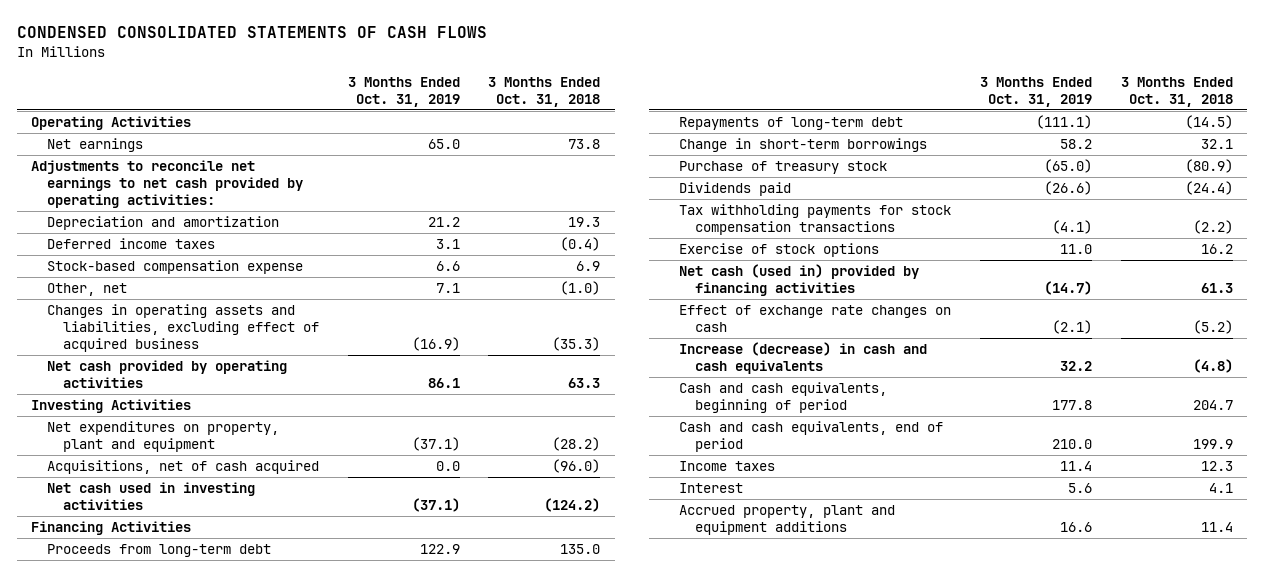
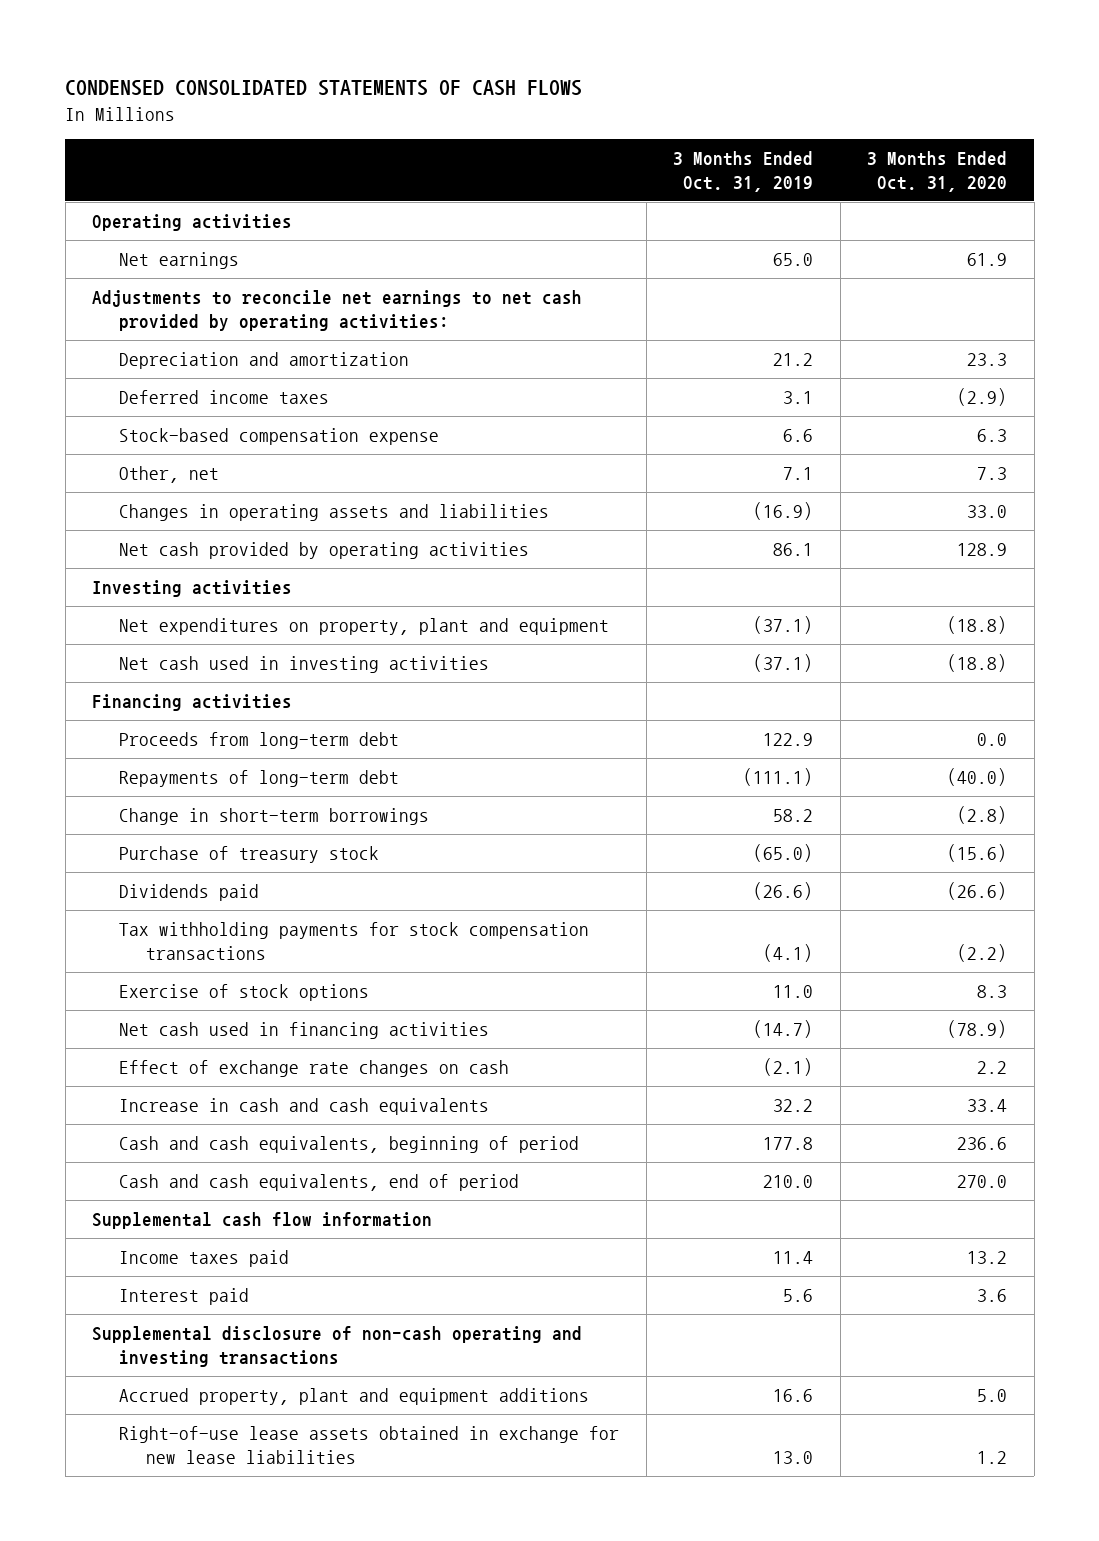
[488,76,601,107] 3 Months Ended Oct. 31, 2018 -> none
none -> [867,150,1008,192] 3 Months Ended Oct. 31, 2020
[31,115,192,130] Operating Activities -> [92,213,293,231] Operating activities
[47,303,320,353] Changes in operating assets and liabilities, excluding effect of acquired business -> [119,503,550,521] Changes in operating assets and liabilities
[31,398,192,413] Investing Activities -> [92,579,293,597] Investing activities
[47,459,320,474] Acquisitions, net of cash acquired -> none
[31,520,192,535] Financing Activities -> [92,693,293,711] Financing activities
[679,263,920,297] Net cash (used in) provided by financing activities -> [119,1021,490,1039] Net cash used in financing activities
[679,341,928,375] Increase (decrease) in cash and cash equivalents -> [119,1097,490,1115] Increase in cash and cash equivalents
none -> [92,1211,433,1229] Supplemental cash flow information
[679,460,776,471] Income taxes -> [119,1249,290,1267] Income taxes paid
[679,482,744,493] Interest -> [119,1287,250,1305] Interest paid
none -> [92,1325,583,1368] Supplemental disclosure of non-cash operating and investing transactions
none -> [119,1425,620,1465] Right-of-use lease assets obtained in exchange for new lease liabilities

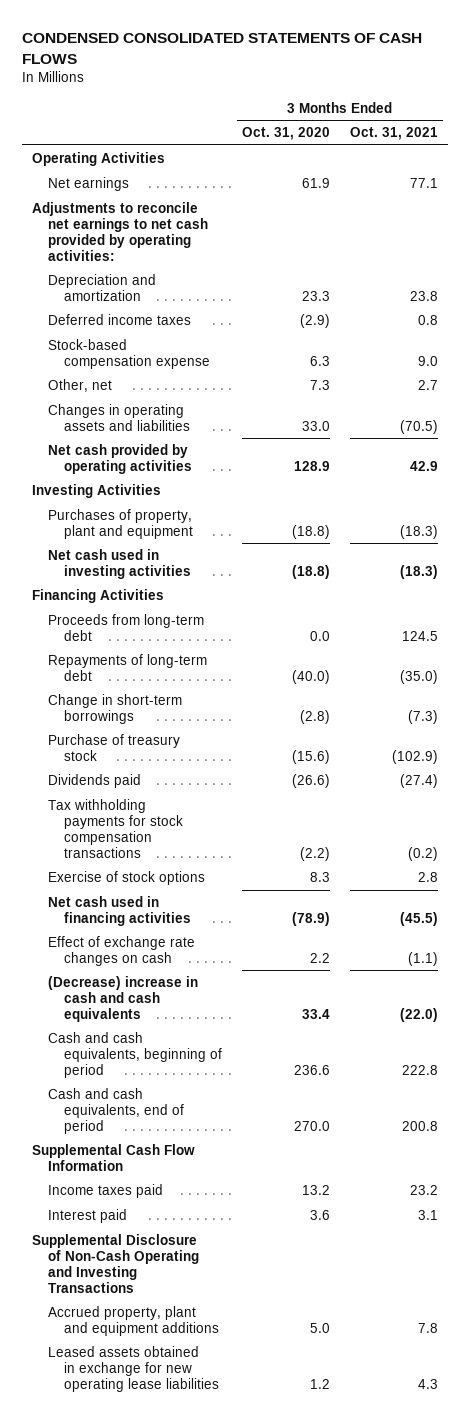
[673,150,814,192] 3 Months Ended Oct. 31, 2019 -> none
none -> [349,127,438,141] Oct. 31, 2021
[92,213,293,231] Operating activities -> [32,151,166,166] Operating Activities
[92,579,293,597] Investing activities -> [32,483,162,498] Investing Activities
[119,617,610,635] Net expenditures on property, plant and equipment -> [48,508,194,539] Purchases of property, plant and equipment
[92,693,293,711] Financing activities -> [32,588,165,603] Financing Activities
[119,1097,490,1115] Increase in cash and cash equivalents -> [48,975,199,1022] (Decrease) increase in cash and cash equivalents
[92,1211,433,1229] Supplemental cash flow information -> [32,1143,196,1171] Supplemental Cash Flow Information
[92,1325,583,1368] Supplemental disclosure of non-cash operating and investing transactions -> [32,1233,200,1293] Supplemental Disclosure of Non-Cash Operating and Investing Transactions
[119,1425,620,1465] Right-of-use lease assets obtained in exchange for new lease liabilities -> [48,1345,220,1392] Leased assets obtained in exchange for new operating lease liabilities

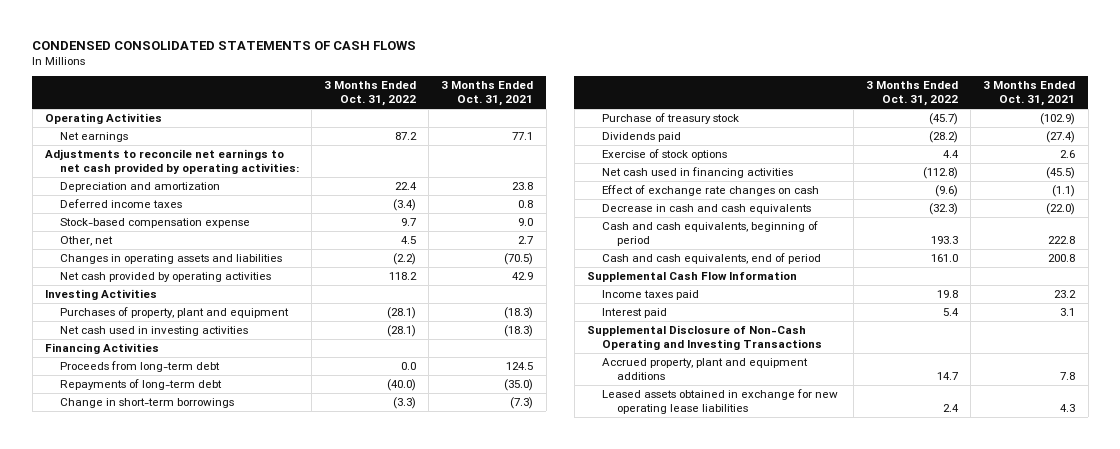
[241,127,330,141] Oct. 31, 2020 -> none
none -> [324,81,417,107] 3 Months Ended Oct. 31, 2022
[48,798,184,858] Tax withholding payments for stock compensation transactions -> none
[417,871,438,882] 2.8 -> [1060,149,1076,158] 2.6
[48,975,199,1022] (Decrease) increase in cash and cash equivalents -> [601,203,811,214] Decrease in cash and cash equivalents

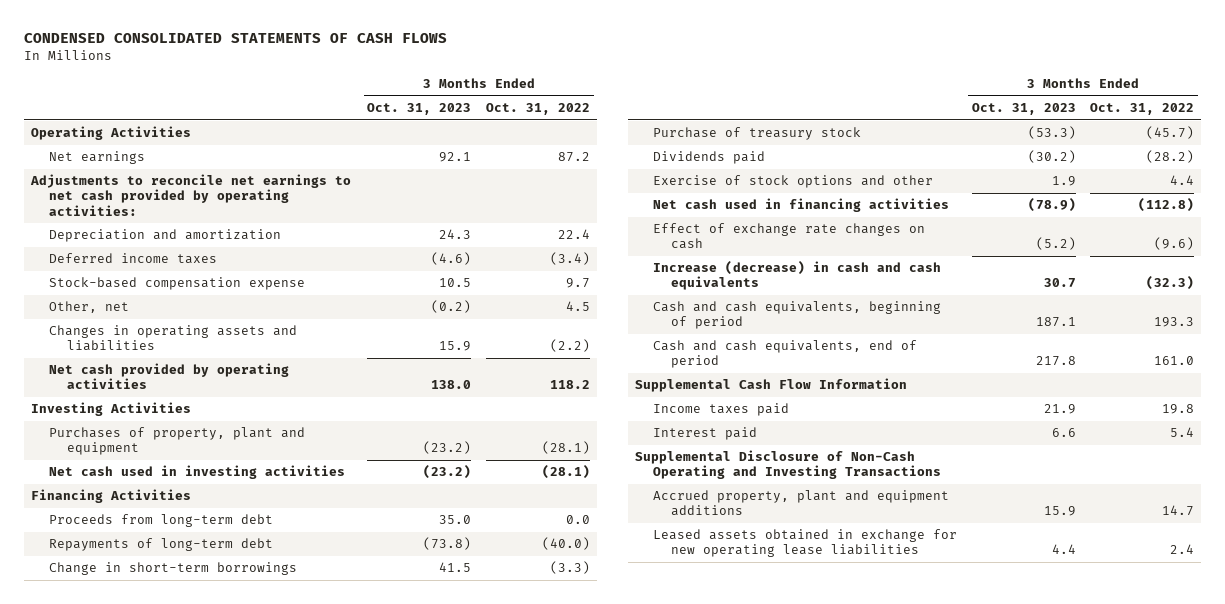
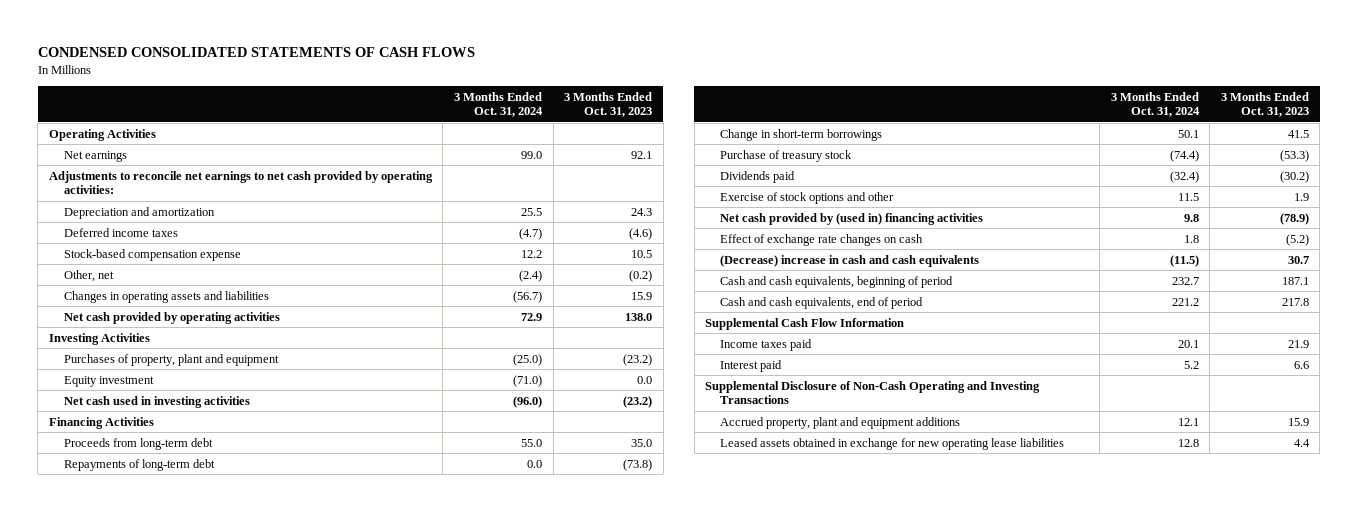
[485,103,590,116] Oct. 31, 2022 -> none
none -> [453,91,543,118] 3 Months Ended Oct. 31, 2024
none -> [63,375,154,387] Equity investment
[653,198,950,213] Net cash used in financing activities -> [720,212,984,225] Net cash provided by (used in) financing activities
[653,261,942,291] Increase (decrease) in cash and cash equivalents -> [720,254,980,267] (Decrease) increase in cash and cash equivalents

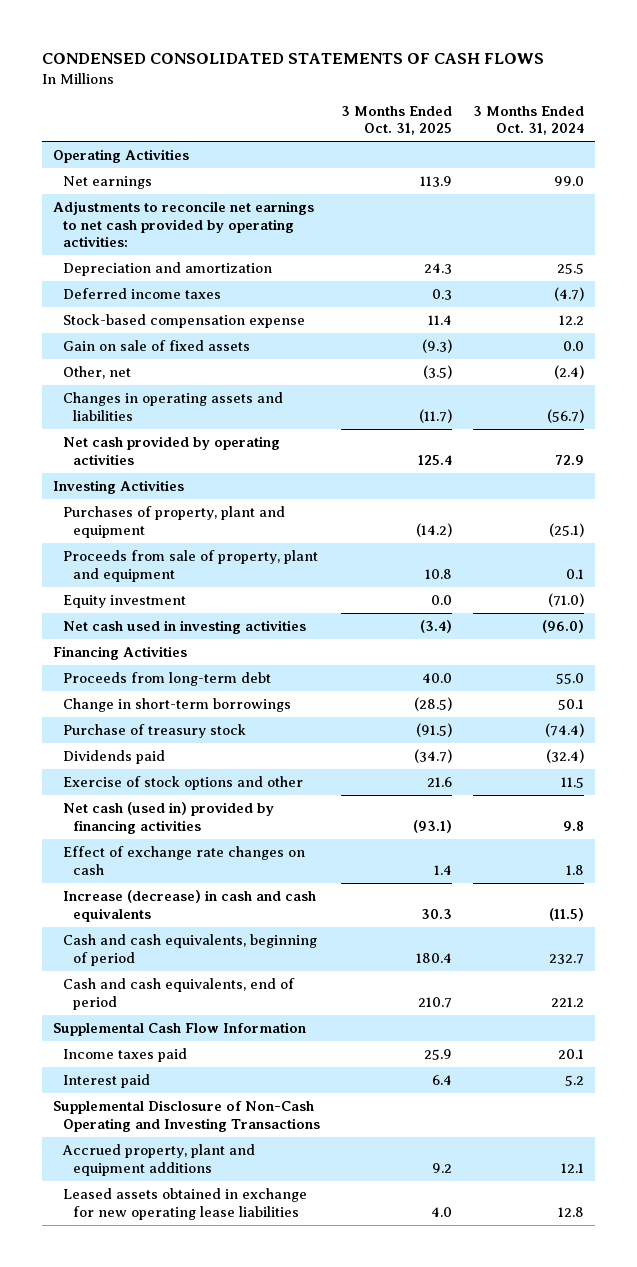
[564,91,653,118] 3 Months Ended Oct. 31, 2023 -> none
none -> [341,105,453,136] 3 Months Ended Oct. 31, 2025
none -> [62,339,250,351] Gain on sale of fixed assets
[512,353,542,366] (25.0) -> [549,522,585,537] (25.1)
none -> [62,549,318,582] Proceeds from sale of property, plant and equipment
[63,458,215,471] Repayments of long-term debt -> none
[720,212,984,225] Net cash provided by (used in) financing activities -> [62,801,274,834] Net cash (used in) provided by financing activities
[720,254,980,267] (Decrease) increase in cash and cash equivalents -> [62,889,316,922] Increase (decrease) in cash and cash equivalents

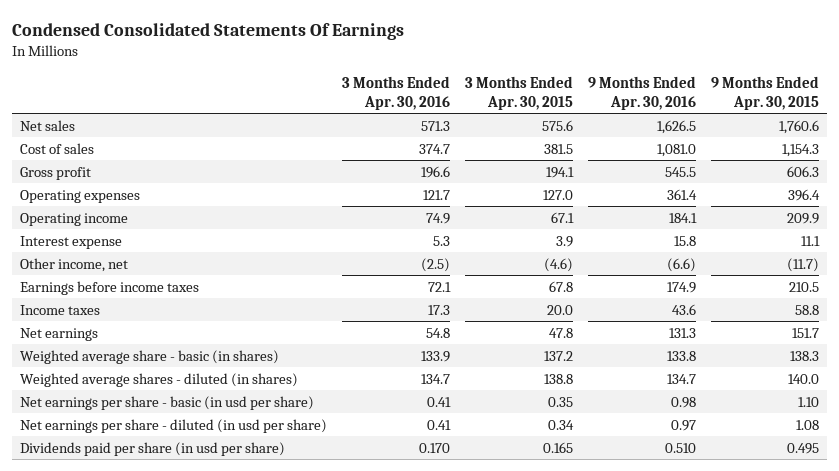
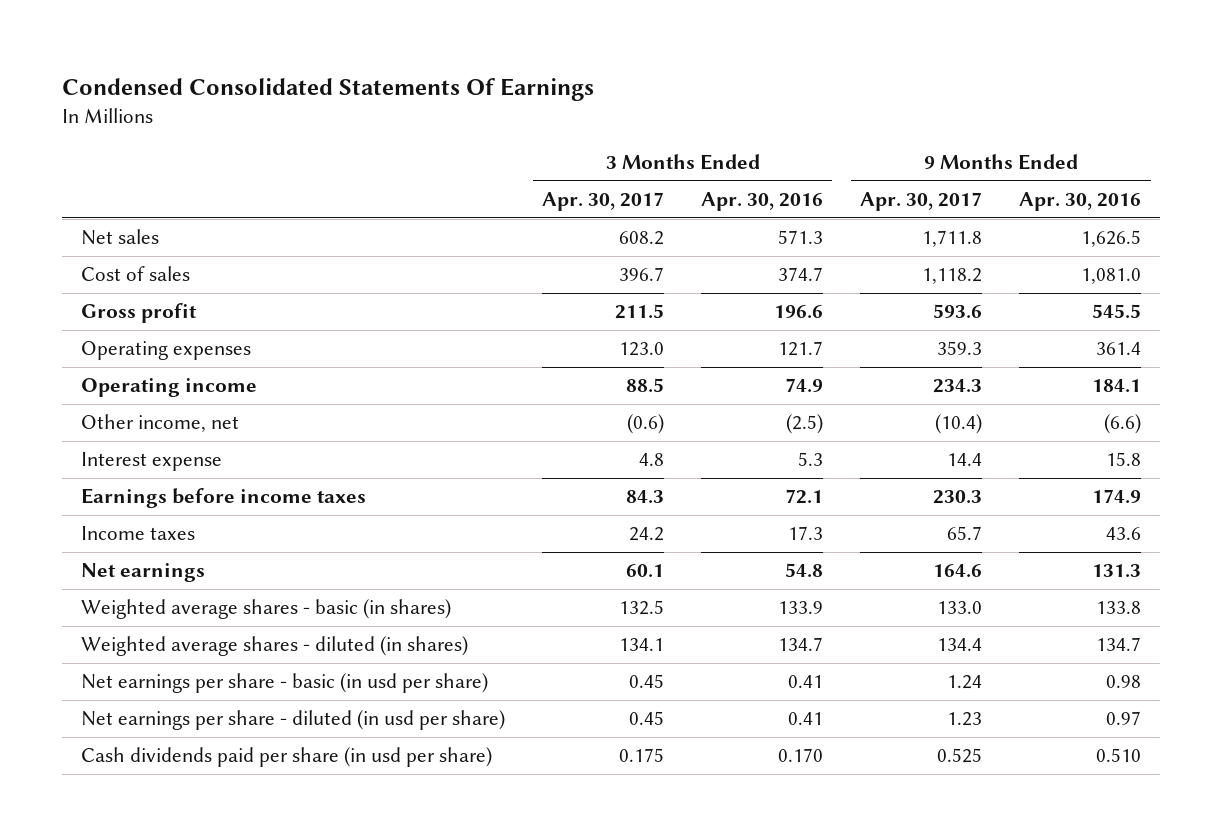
[465,75,574,110] 3 Months Ended Apr. 30, 2015 -> none
[711,75,820,110] 9 Months Ended Apr. 30, 2015 -> none
none -> [542,191,665,211] Apr. 30, 2017
none -> [860,191,983,211] Apr. 30, 2017
[20,235,123,249] Interest expense -> [80,452,222,472] Interest expense
[20,349,280,364] Weighted average share - basic (in shares) -> [80,599,451,620] Weighted average shares - basic (in shares)
[20,441,286,456] Dividends paid per share (in usd per share) -> [80,747,492,768] Cash dividends paid per share (in usd per share)

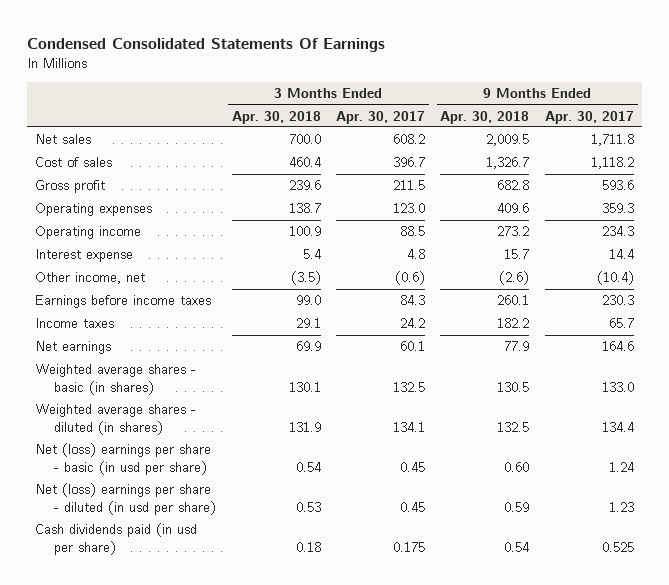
[701,191,824,211] Apr. 30, 2016 -> none
[1019,191,1142,211] Apr. 30, 2016 -> none
none -> [231,110,321,124] Apr. 30, 2018
none -> [440,110,530,124] Apr. 30, 2018
[80,414,239,433] Other income, net -> [34,272,145,285] Other income, net
[80,673,488,694] Net earnings per share - basic (in usd per share) -> [34,443,211,475] Net (loss) earnings per share - basic (in usd per share)
[80,710,505,731] Net earnings per share - diluted (in usd per share) -> [34,483,217,515] Net (loss) earnings per share - diluted (in usd per share)
[80,747,492,768] Cash dividends paid per share (in usd per share) -> [34,523,197,555] Cash dividends paid (in usd per share)

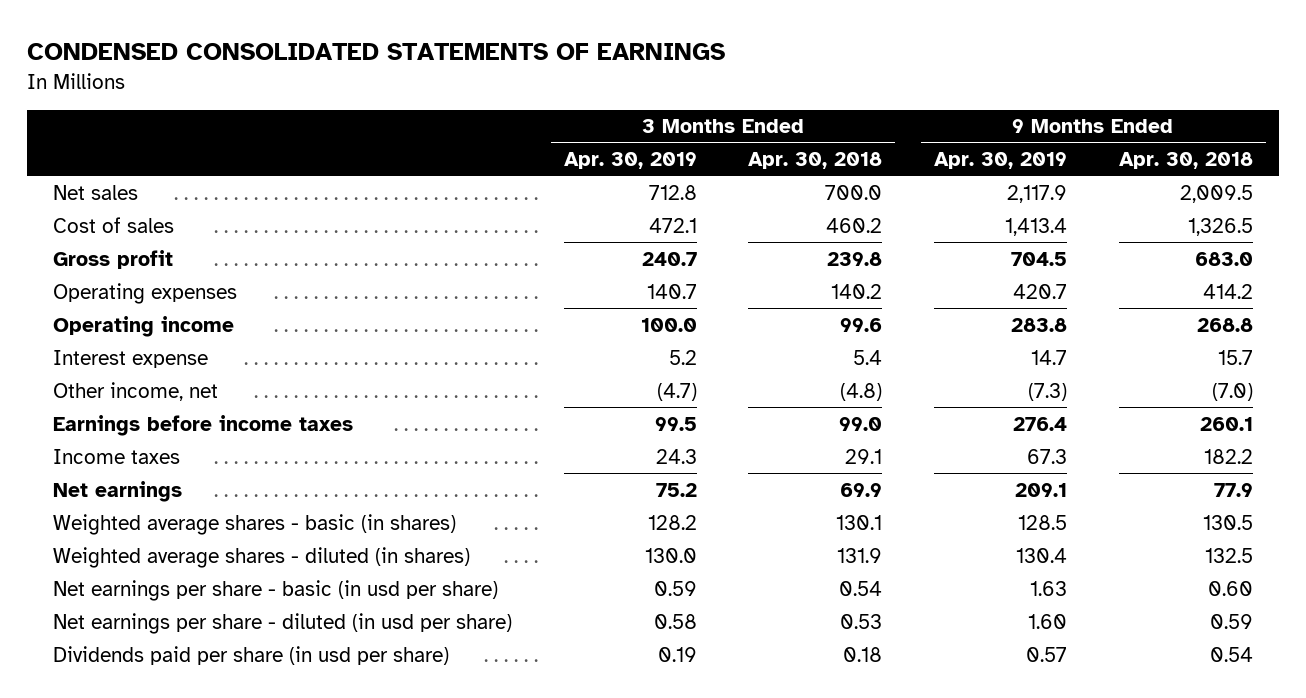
[27,37,386,52] Condensed Consolidated Statements Of Earnings -> [27,43,726,61] CONDENSED CONSOLIDATED STATEMENTS OF EARNINGS
[336,110,426,124] Apr. 30, 2017 -> none
[544,110,634,124] Apr. 30, 2017 -> none
none -> [563,152,697,170] Apr. 30, 2019
none -> [934,152,1068,170] Apr. 30, 2019
[288,157,321,168] 460.4 -> [826,217,883,233] 460.2
[486,157,530,170] 1,326.7 -> [1187,217,1253,236] 1,326.5
[288,180,321,191] 239.6 -> [827,251,883,266] 239.8
[497,180,530,191] 682.8 -> [1194,251,1253,266] 683.0
[288,203,321,214] 138.7 -> [831,283,883,299] 140.2
[497,203,530,214] 409.6 -> [1202,283,1253,299] 414.2
[288,226,321,237] 100.9 -> [840,317,883,332] 99.6
[497,226,530,237] 273.2 -> [1196,317,1253,332] 268.8
[290,271,321,286] (3.5) -> [840,382,883,401] (4.8)
[499,271,530,286] (2.6) -> [1211,382,1253,401] (7.0)
[34,443,211,475] Net (loss) earnings per share - basic (in usd per share) -> [53,579,499,601] Net earnings per share - basic (in usd per share)
[34,483,217,515] Net (loss) earnings per share - diluted (in usd per share) -> [53,612,513,634] Net earnings per share - diluted (in usd per share)
[34,523,197,555] Cash dividends paid (in usd per share) -> [53,645,450,665] Dividends paid per share (in usd per share)

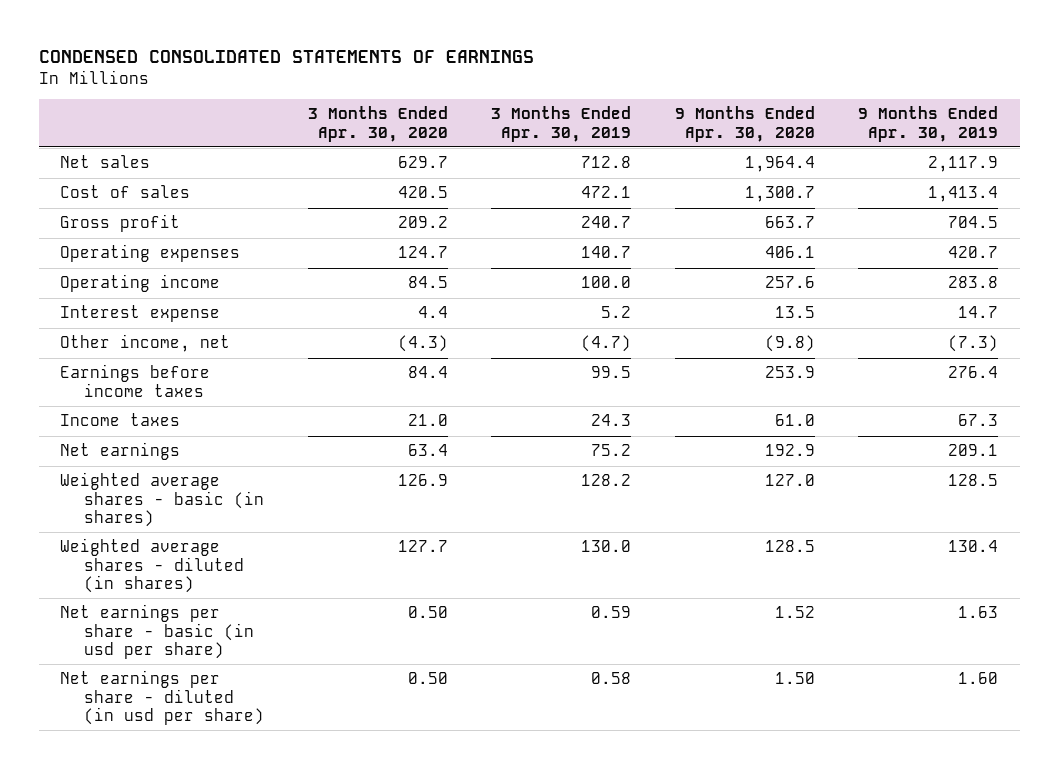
[748,152,883,170] Apr. 30, 2018 -> none
[1118,152,1253,170] Apr. 30, 2018 -> none
none -> [307,106,448,142] 3 Months Ended Apr. 30, 2020
none -> [674,106,815,142] 9 Months Ended Apr. 30, 2020
[53,645,450,665] Dividends paid per share (in usd per share) -> none

